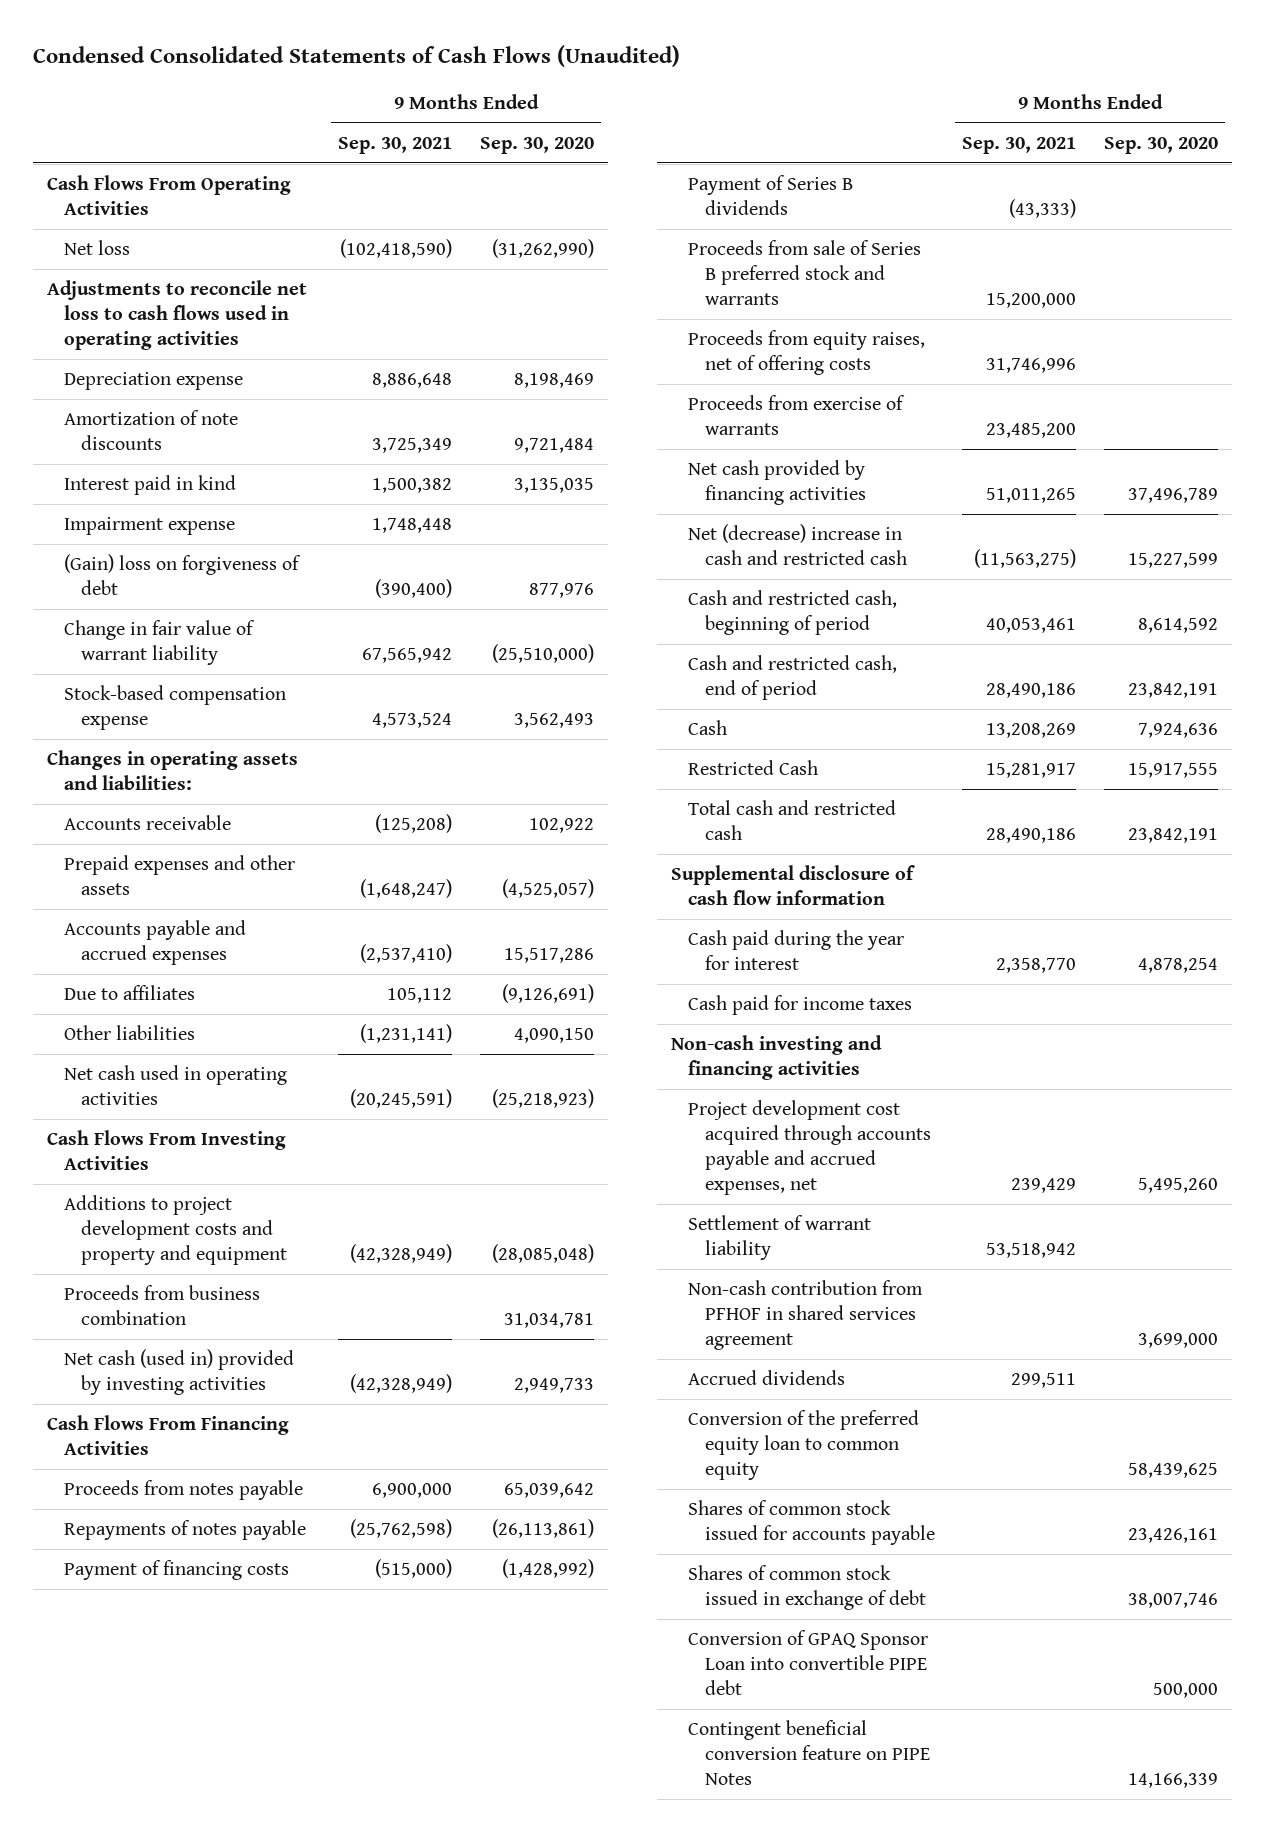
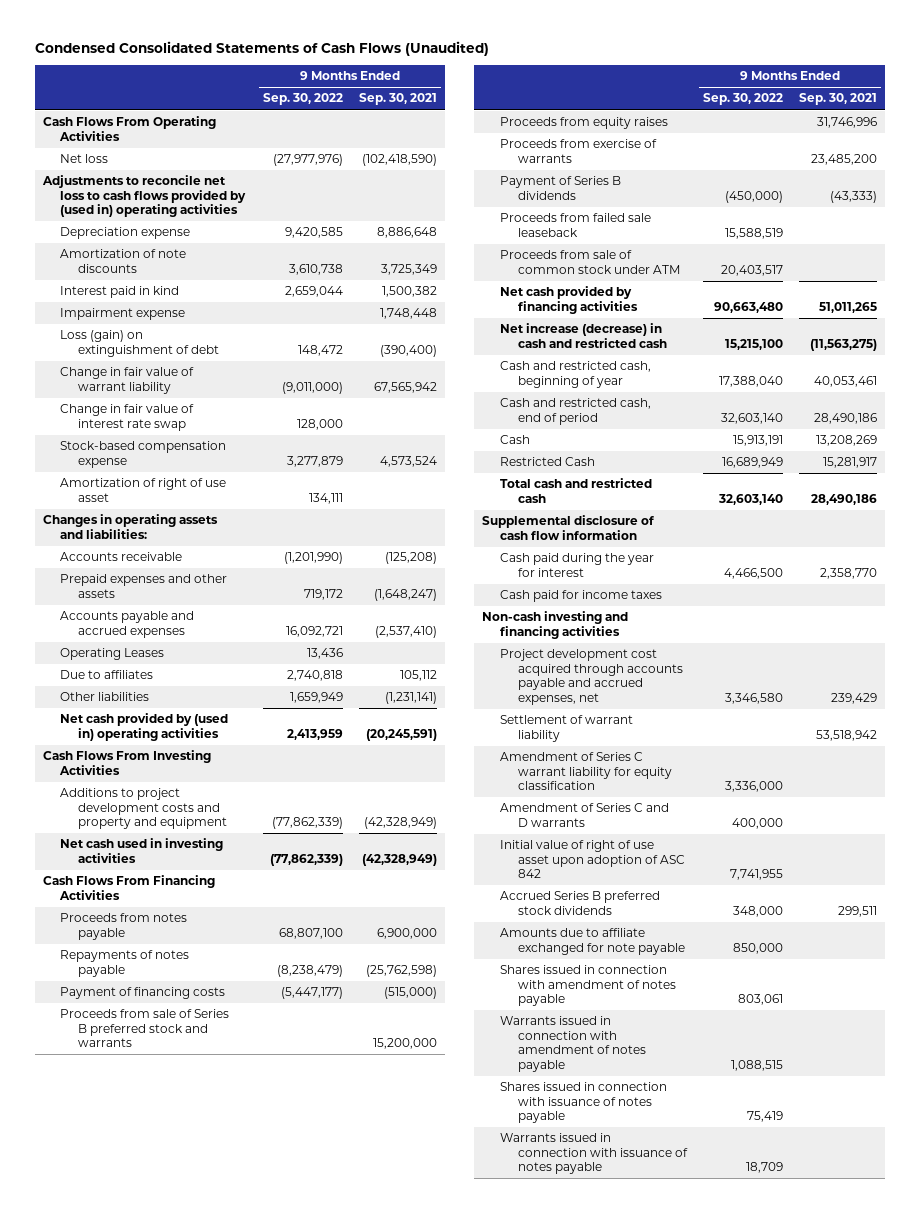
[479,136,594,154] Sep. 30, 2020 -> none
none -> [262,93,343,106] Sep. 30, 2022
[46,279,307,350] Adjustments to reconcile net loss to cash flows used in operating activities -> [41,175,247,218] Adjustments to reconcile net loss to cash flows provided by (used in) operating activities
[63,553,301,595] (Gain) loss on forgiveness of debt -> [60,330,219,357] Loss (gain) on extinguishment of debt
none -> [60,404,195,431] Change in fair value of interest rate swap
none -> [60,478,227,502] Amortization of right of use asset
none -> [60,648,165,661] Operating Leases
[63,1064,287,1105] Net cash used in operating activities -> [60,713,229,741] Net cash provided by (used in) operating activities
[63,1284,260,1325] Proceeds from business combination -> none
[63,1348,294,1395] Net cash (used in) provided by investing activities -> [60,838,224,863] Net cash used in investing activities
[687,329,925,375] Proceeds from equity raises, net of offering costs -> [500,117,669,130] Proceeds from equity raises
[687,174,853,215] Payment of Series B dividends -> [500,176,622,200] Payment of Series B dividends
none -> [500,213,652,237] Proceeds from failed sale leaseback
none -> [500,250,680,274] Proceeds from sale of common stock under ATM
[687,523,907,565] Net (decrease) increase in cash and restricted cash -> [500,323,667,348] Net increase (decrease) in cash and restricted cash
[687,589,897,635] Cash and restricted cash, beginning of period -> [500,361,652,388] Cash and restricted cash, beginning of year
[687,1279,923,1350] Non-cash contribution from PFHOF in shared services agreement -> none
[687,1409,919,1480] Conversion of the preferred equity loan to common equity -> none
[687,1499,935,1545] Shares of common stock issued for accounts payable -> none
[687,1564,926,1610] Shares of common stock issued in exchange of debt -> none
[687,1629,928,1695] Conversion of GPAQ Sponsor Loan into convertible PIPE debt -> none
[687,1719,930,1785] Contingent beneficial conversion feature on PIPE Notes -> none
none -> [500,752,672,791] Amendment of Series C warrant liability for equity classification
none -> [500,803,670,827] Amendment of Series C and D warrants
none -> [500,840,685,879] Initial value of right of use asset upon adoption of ASC 842
[687,1369,845,1385] Accrued dividends -> [500,891,661,915] Accrued Series B preferred stock dividends
none -> [500,928,685,955] Amounts due to affiliate exchanged for note payable
none -> [500,965,676,1007] Shares issued in connection with amendment of notes payable
none -> [500,1016,646,1072] Warrants issued in connection with amendment of notes payable
none -> [500,1082,668,1124] Shares issued in connection with issuance of notes payable
none -> [500,1133,688,1175] Warrants issued in connection with issuance of notes payable

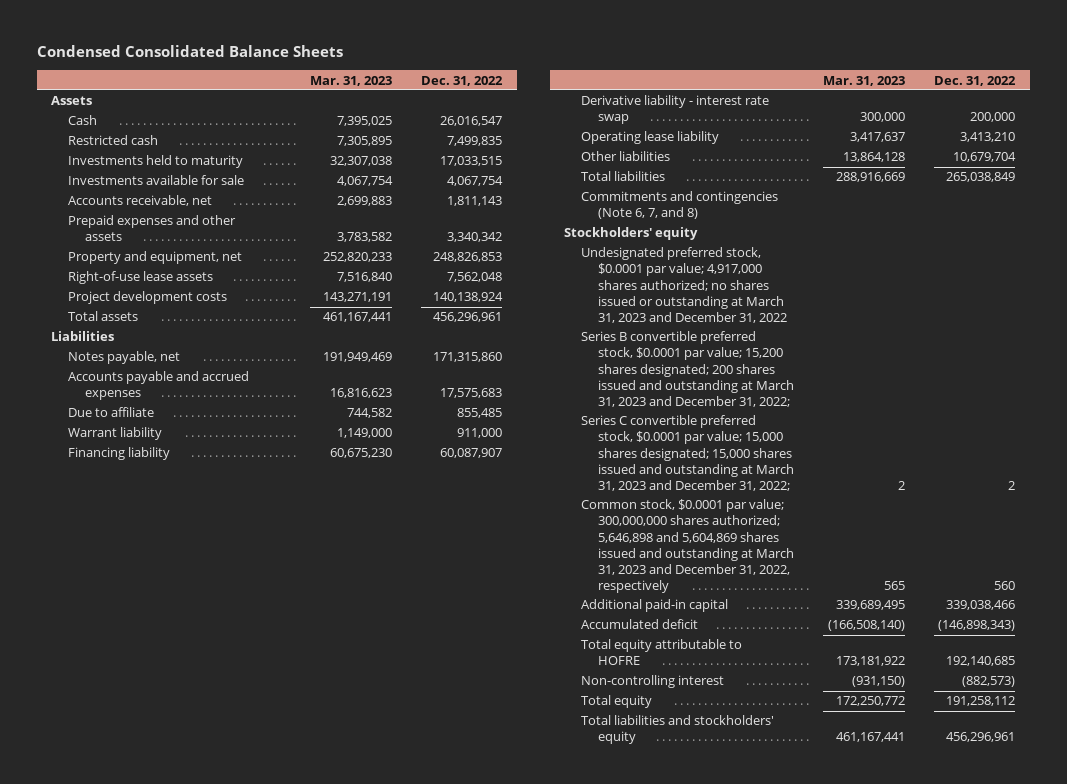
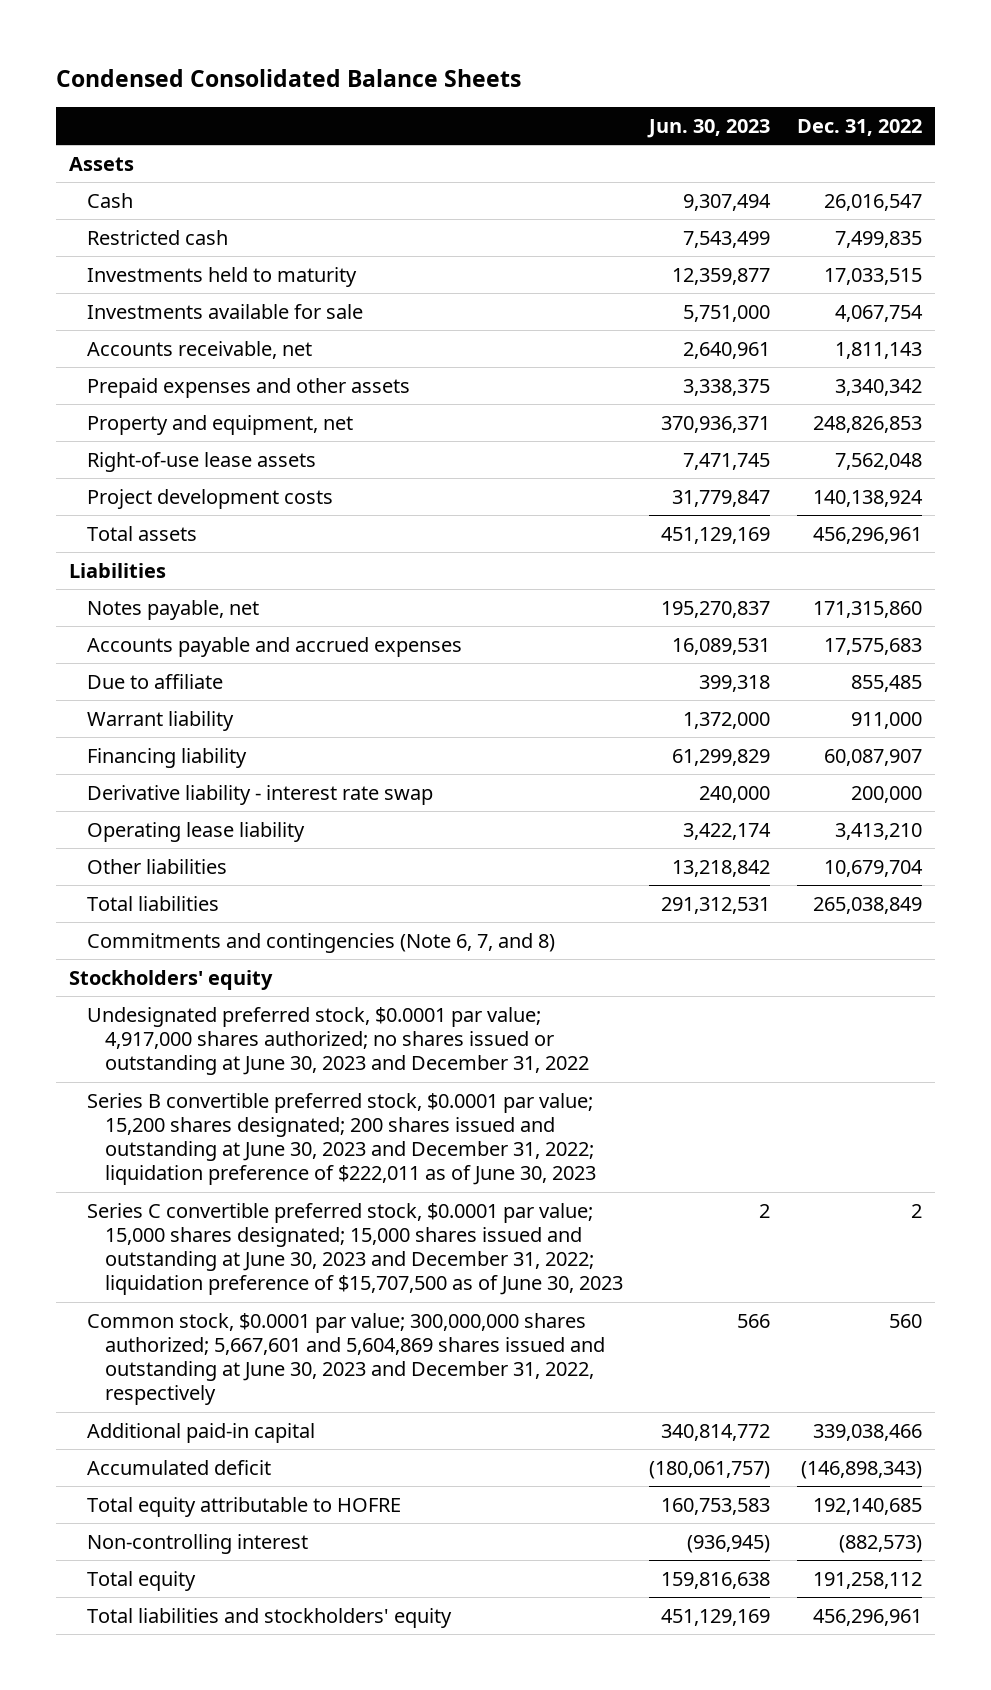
[310,75,393,86] Mar. 31, 2023 -> none
none -> [647,118,771,138] Jun. 30, 2023
[581,247,788,323] Undesignated preferred stock, $0.0001 par value; 4,917,000 shares authorized; no shares issued or outstanding at March 31, 2023 and December 31, 2022 -> [87,1006,589,1076] Undesignated preferred stock, $0.0001 par value; 4,917,000 shares authorized; no shares issued or outstanding at June 30, 2023 and December 31, 2022
[581,331,795,407] Series B convertible preferred stock, $0.0001 par value; 15,200 shares designated; 200 shares issued and outstanding at March 31, 2023 and December 31, 2022; -> [87,1092,596,1186] Series B convertible preferred stock, $0.0001 par value; 15,200 shares designated; 200 shares issued and outstanding at June 30, 2023 and December 31, 2022; liquidation preference of $222,011 as of June 30, 2023
[581,415,795,491] Series C convertible preferred stock, $0.0001 par value; 15,000 shares designated; 15,000 shares issued and outstanding at March 31, 2023 and December 31, 2022; -> [87,1202,623,1296] Series C convertible preferred stock, $0.0001 par value; 15,000 shares designated; 15,000 shares issued and outstanding at June 30, 2023 and December 31, 2022; liquidation preference of $15,707,500 as of June 30, 2023
[581,499,795,593] Common stock, $0.0001 par value; 300,000,000 shares authorized; 5,646,898 and 5,604,869 shares issued and outstanding at March 31, 2023 and December 31, 2022, respectively -> [87,1312,605,1406] Common stock, $0.0001 par value; 300,000,000 shares authorized; 5,667,601 and 5,604,869 shares issued and outstanding at June 30, 2023 and December 31, 2022, respectively

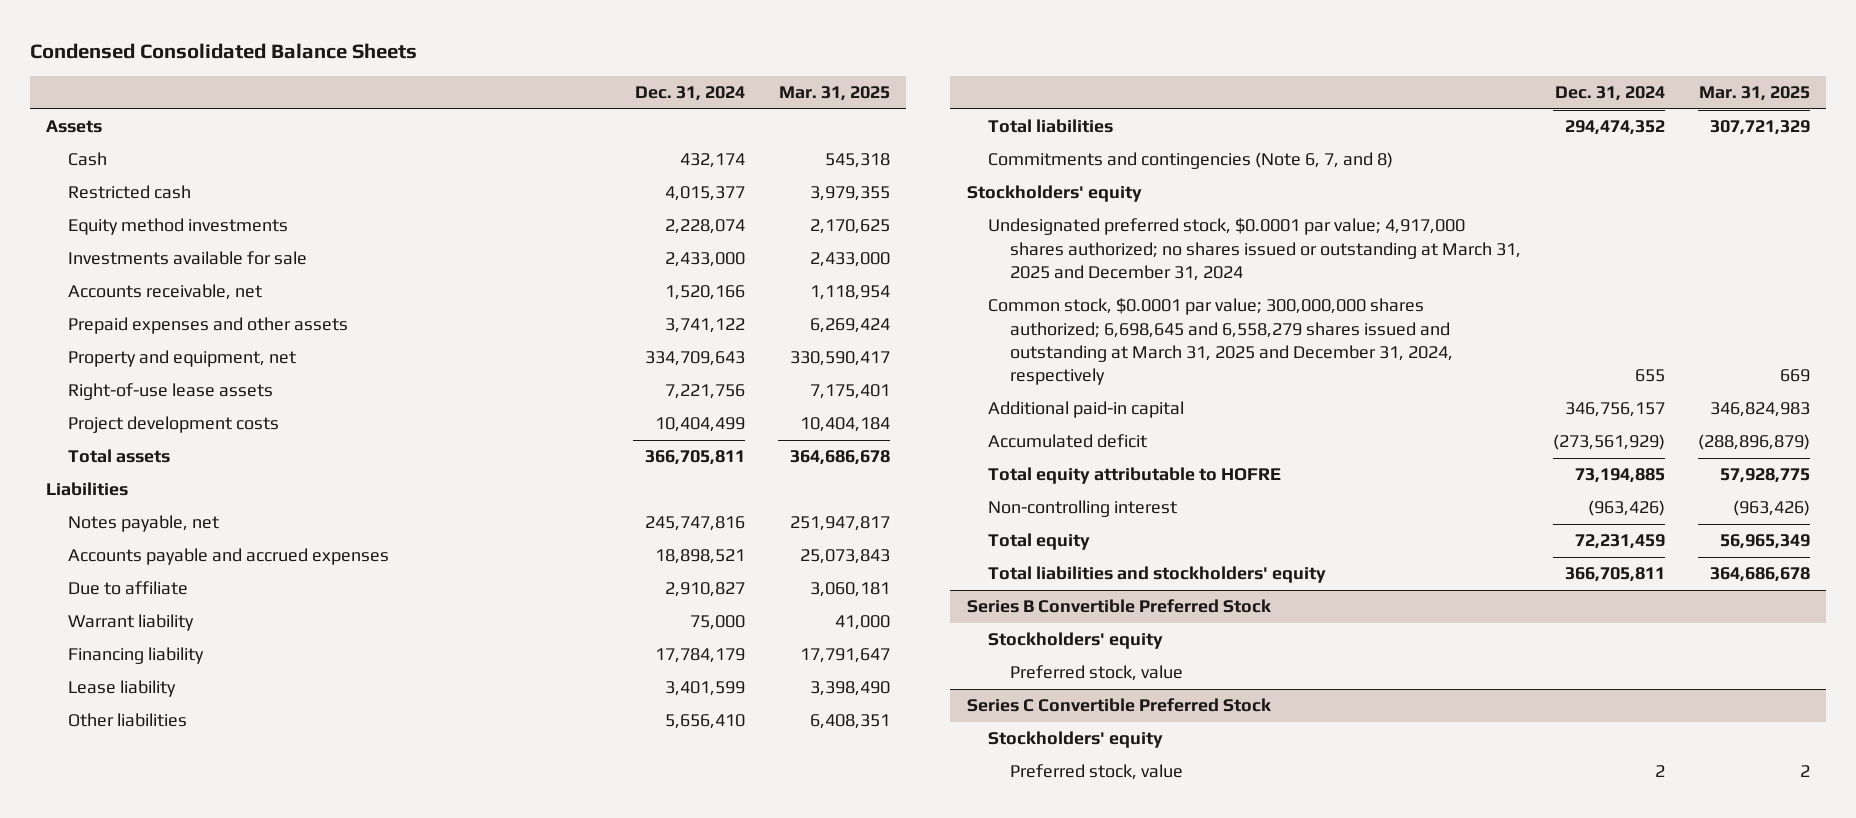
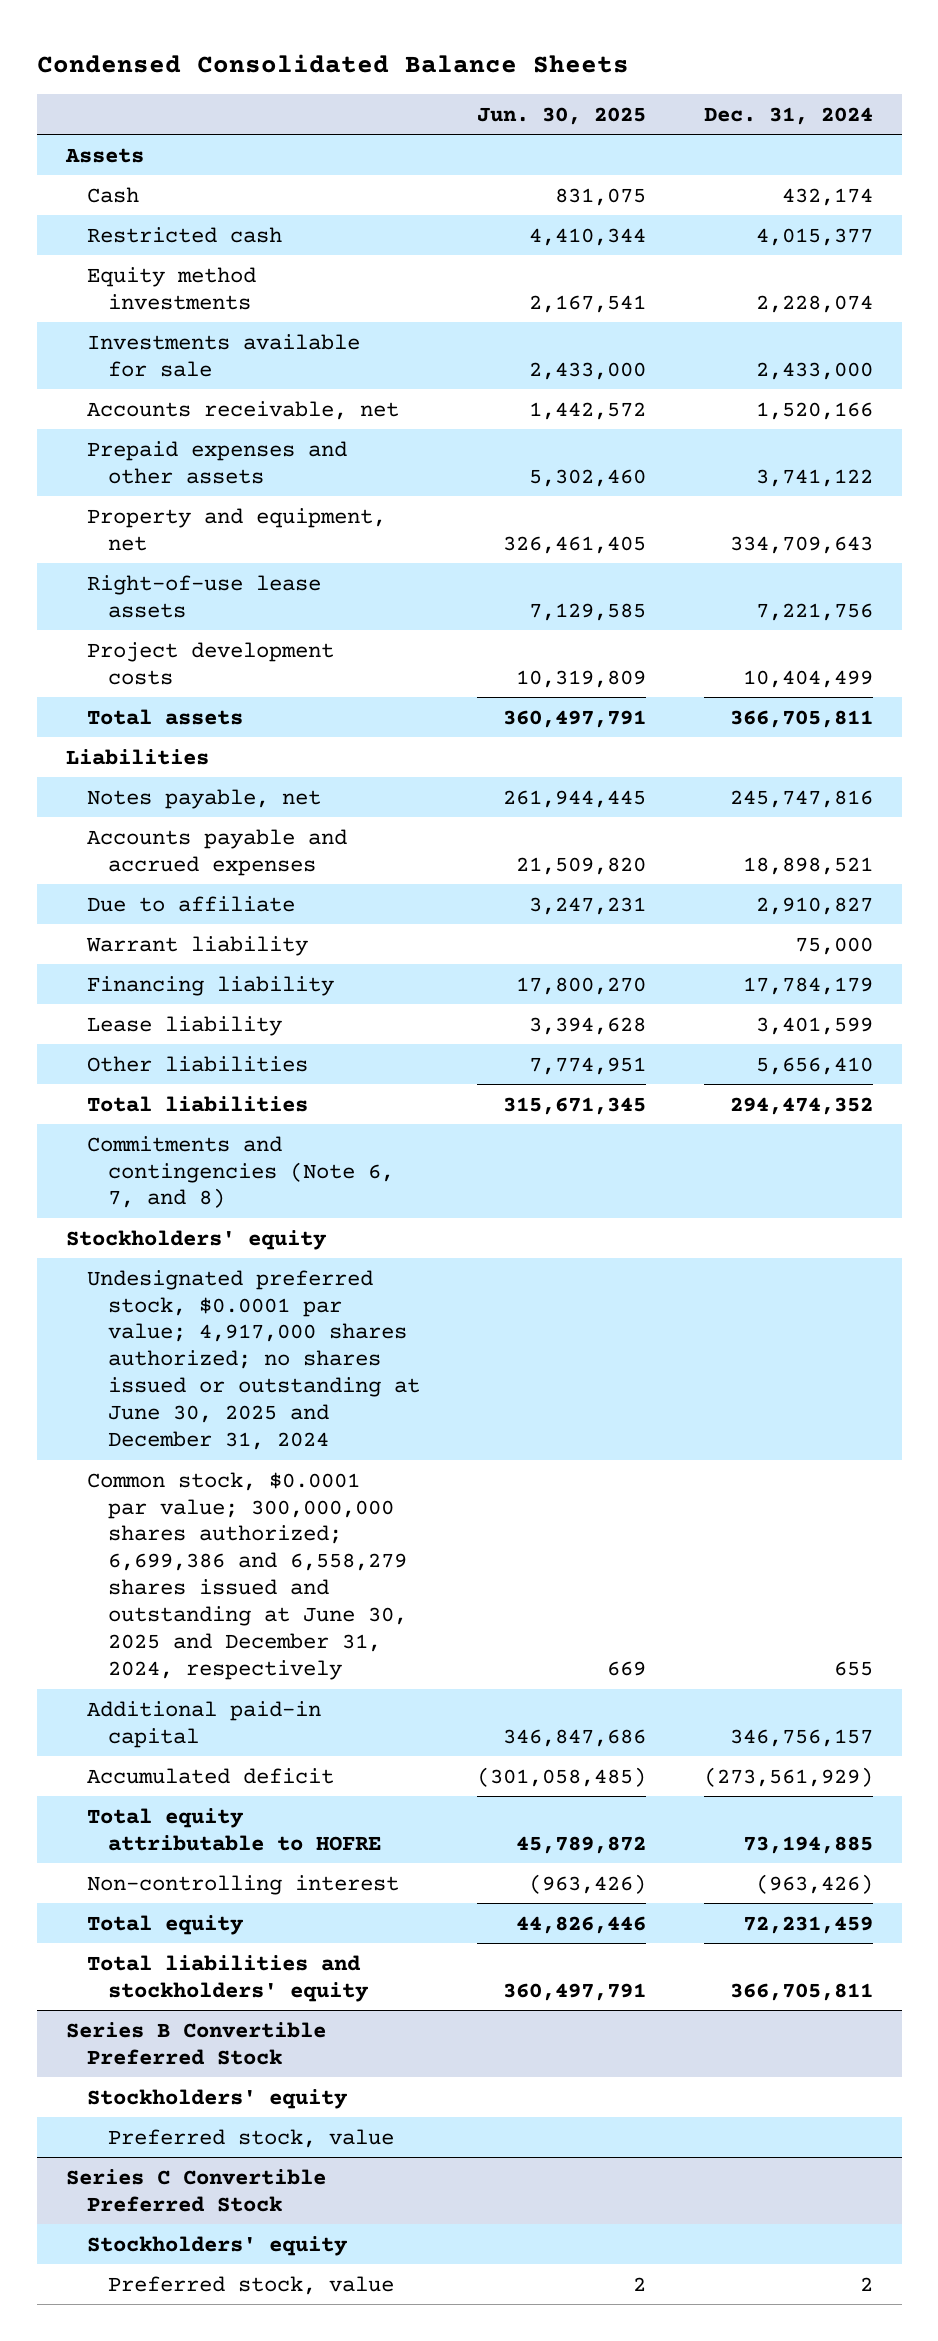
[778,86,890,102] Mar. 31, 2025 -> none
none -> [477,106,647,125] Jun. 30, 2025
[988,218,1521,281] Undesignated preferred stock, $0.0001 par value; 4,917,000 shares authorized; no shares issued or outstanding at March 31, 2025 and December 31, 2024 -> [86,1269,420,1451] Undesignated preferred stock, $0.0001 par value; 4,917,000 shares authorized; no shares issued or outstanding at June 30, 2025 and December 31, 2024
[988,298,1453,386] Common stock, $0.0001 par value; 300,000,000 shares authorized; 6,698,645 and 6,558,279 shares issued and outstanding at March 31, 2025 and December 31, 2024, respectively -> [86,1471,407,1681] Common stock, $0.0001 par value; 300,000,000 shares authorized; 6,699,386 and 6,558,279 shares issued and outstanding at June 30, 2025 and December 31, 2024, respectively

